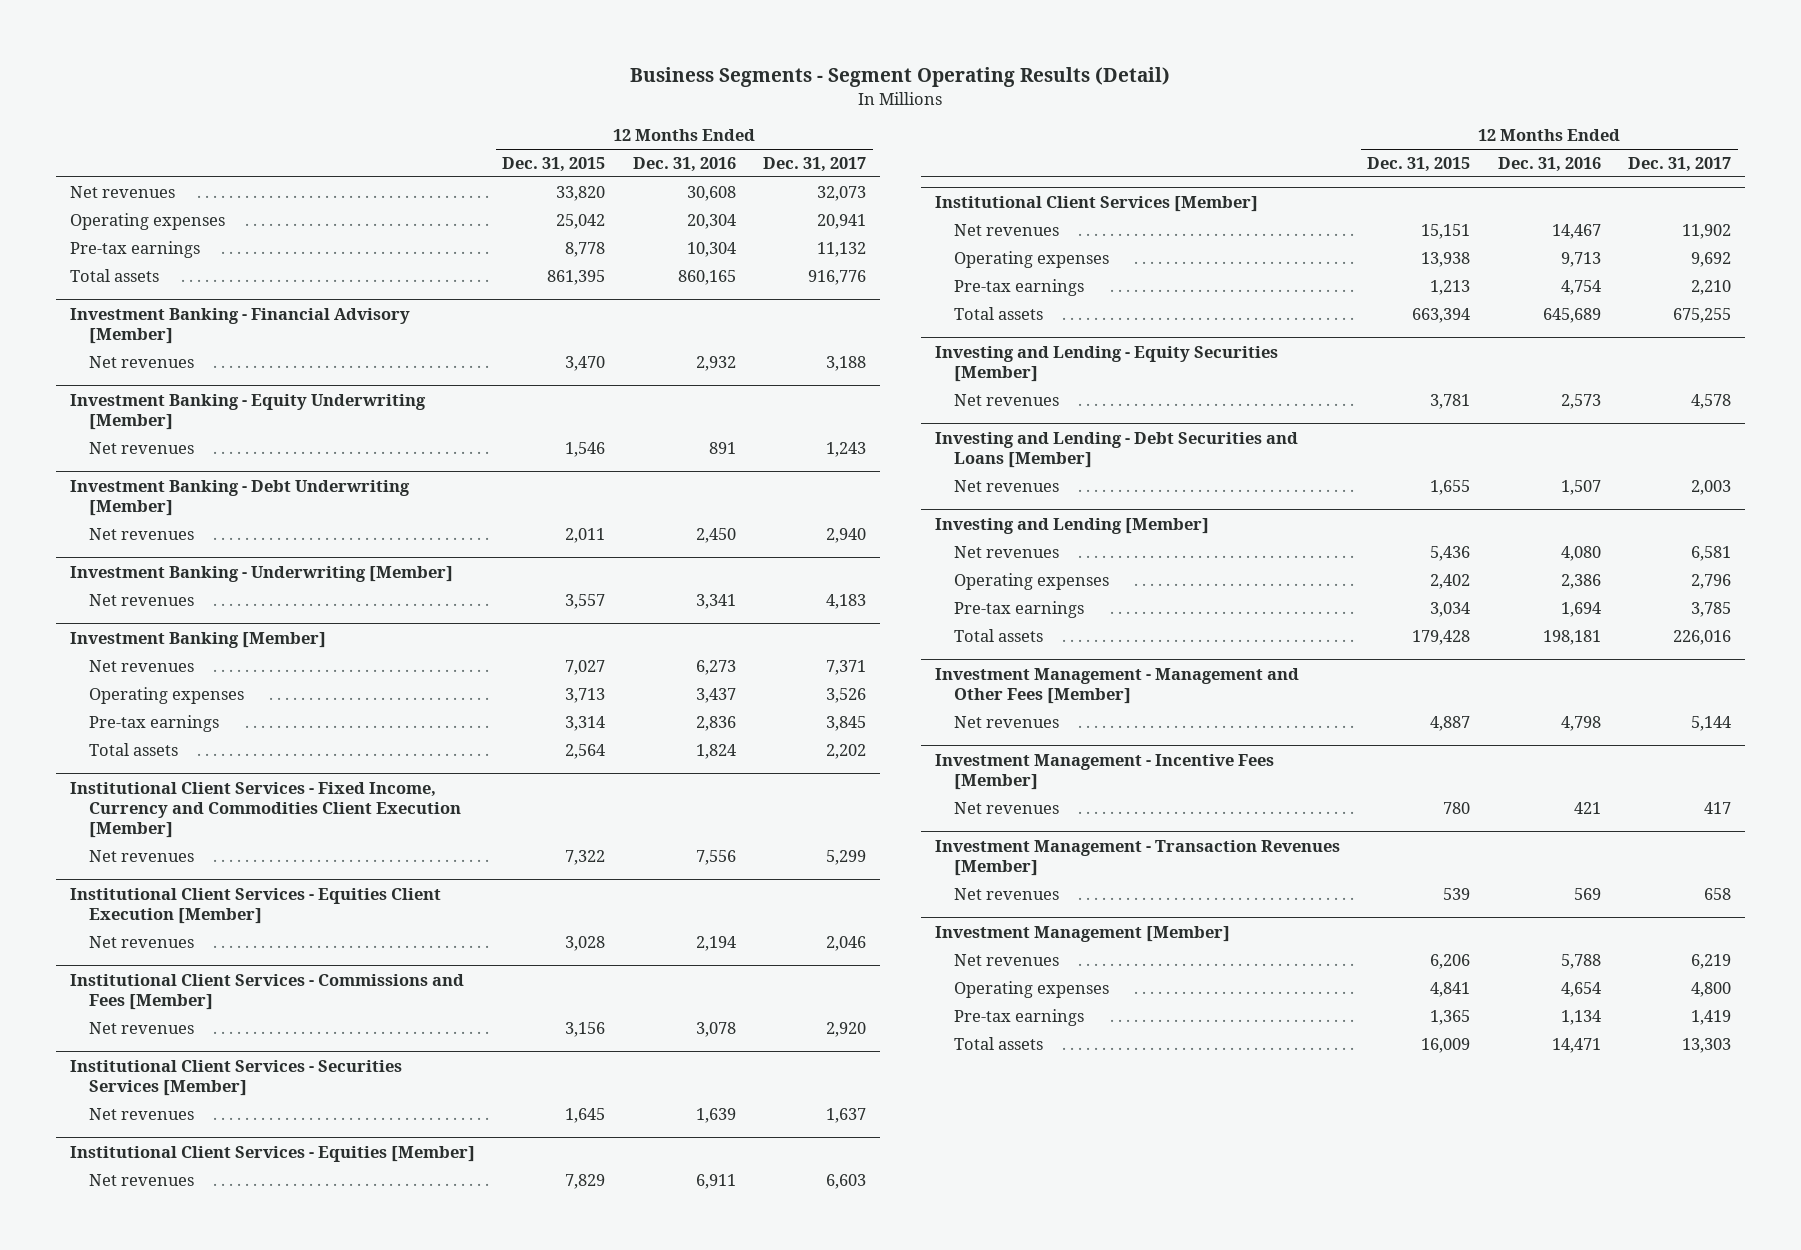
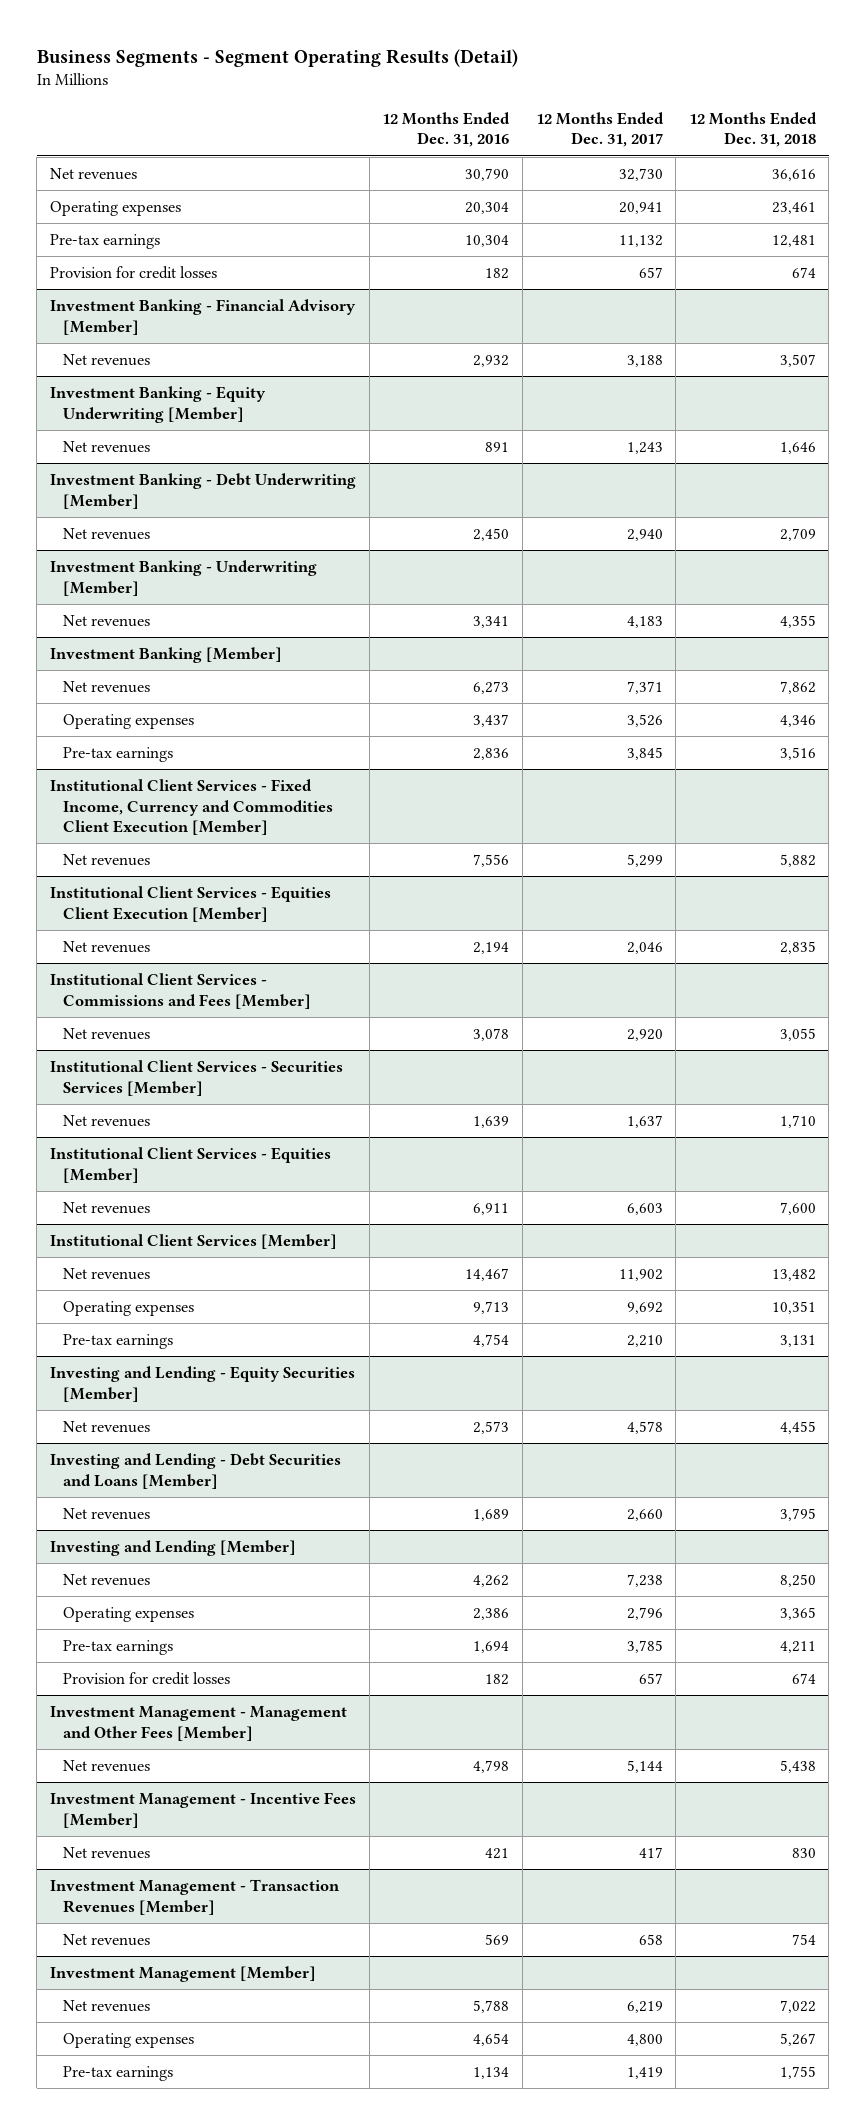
[502,157,606,173] Dec. 31, 2015 -> none
none -> [688,111,817,148] 12 Months Ended Dec. 31, 2018
[686,185,736,201] 30,608 -> [465,167,510,181] 30,790
[816,185,866,201] 32,073 -> [618,167,663,181] 32,730
[70,268,160,282] Total assets -> none
none -> [49,265,217,279] Provision for credit losses
[89,742,179,756] Total assets -> none
[954,306,1044,320] Total assets -> none
[1560,479,1601,495] 1,507 -> [473,1508,510,1521] 1,689
[1690,479,1731,495] 2,003 -> [626,1508,663,1521] 2,660
[1560,545,1601,561] 4,080 -> [473,1574,510,1587] 4,262
[1690,545,1731,561] 6,581 -> [626,1573,663,1587] 7,238
[954,628,1044,642] Total assets -> none
none -> [62,1671,230,1685] Provision for credit losses
[954,1036,1044,1050] Total assets -> none

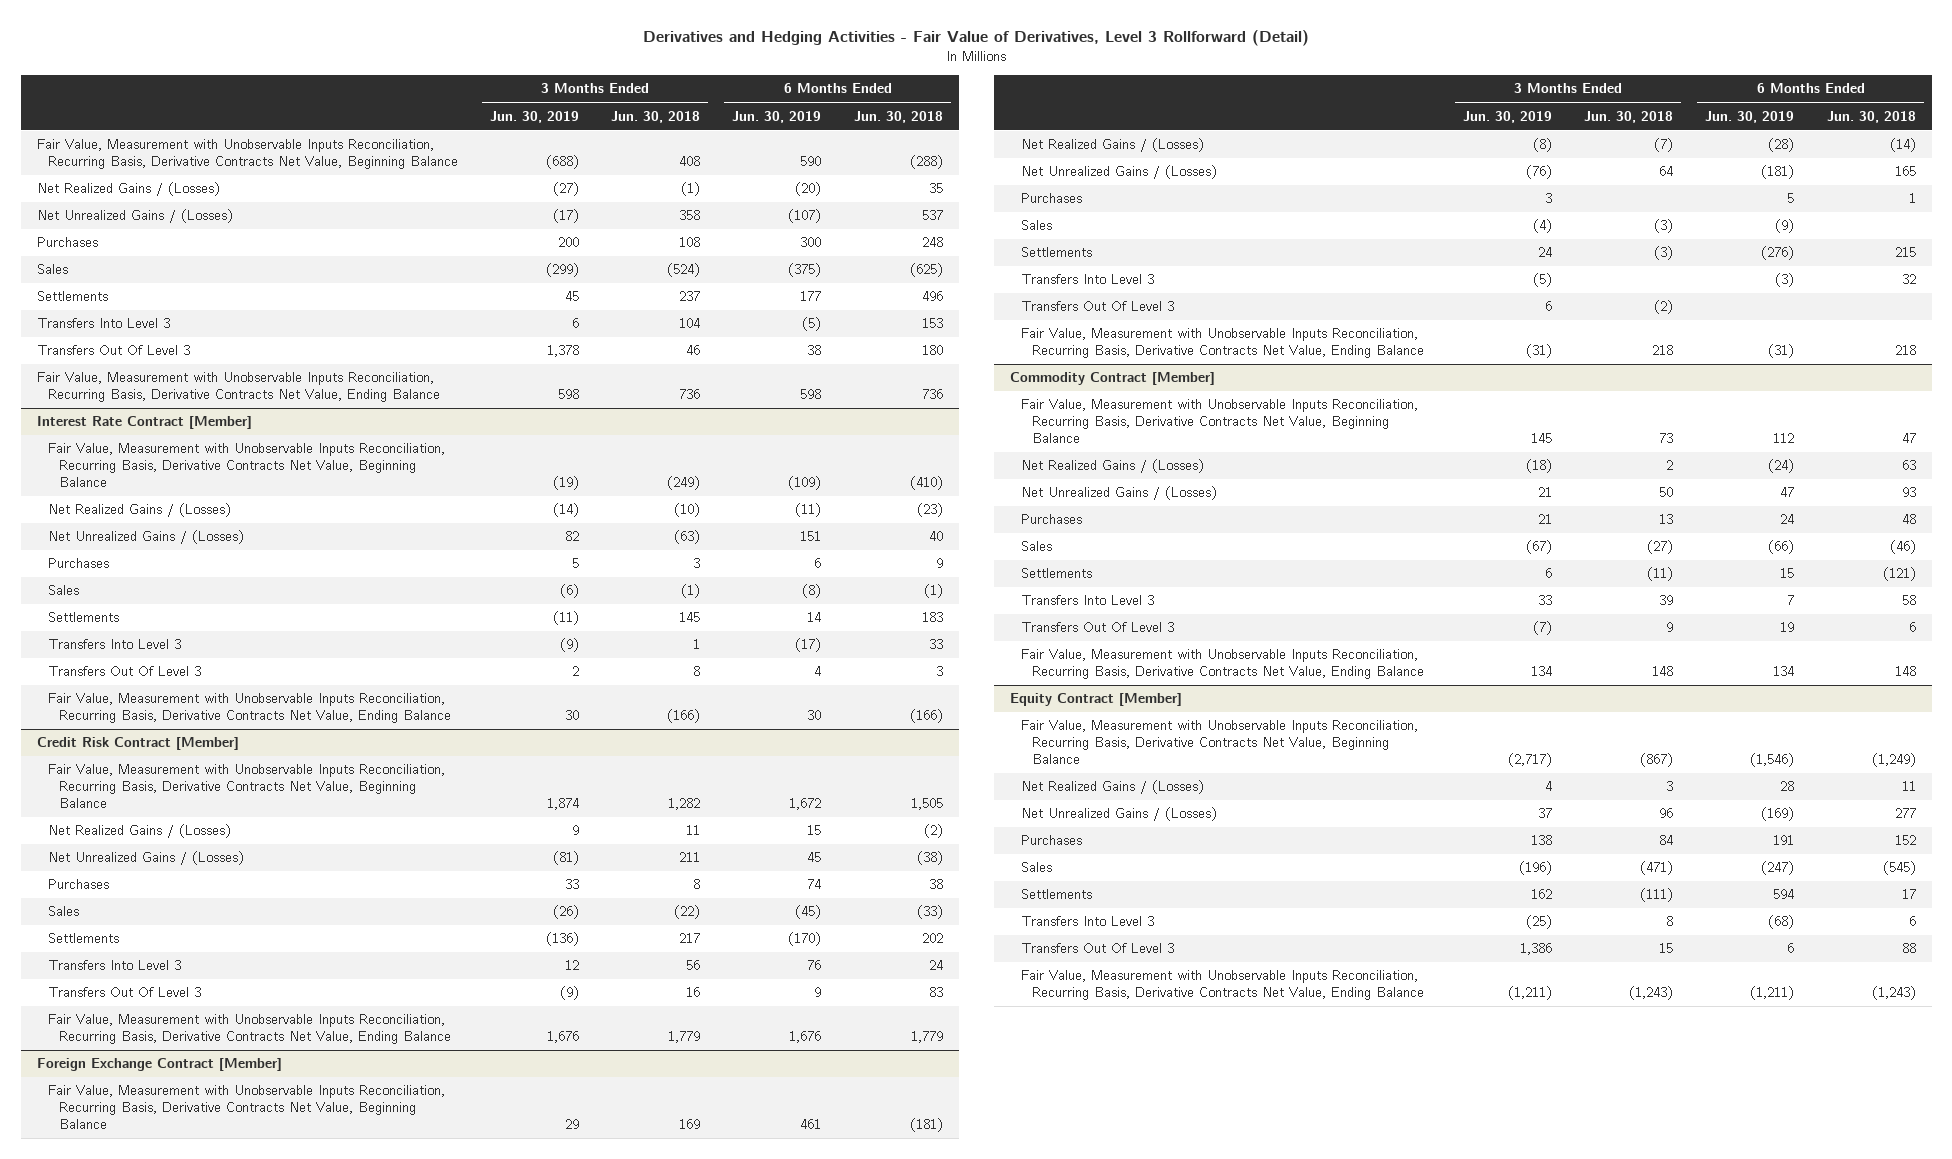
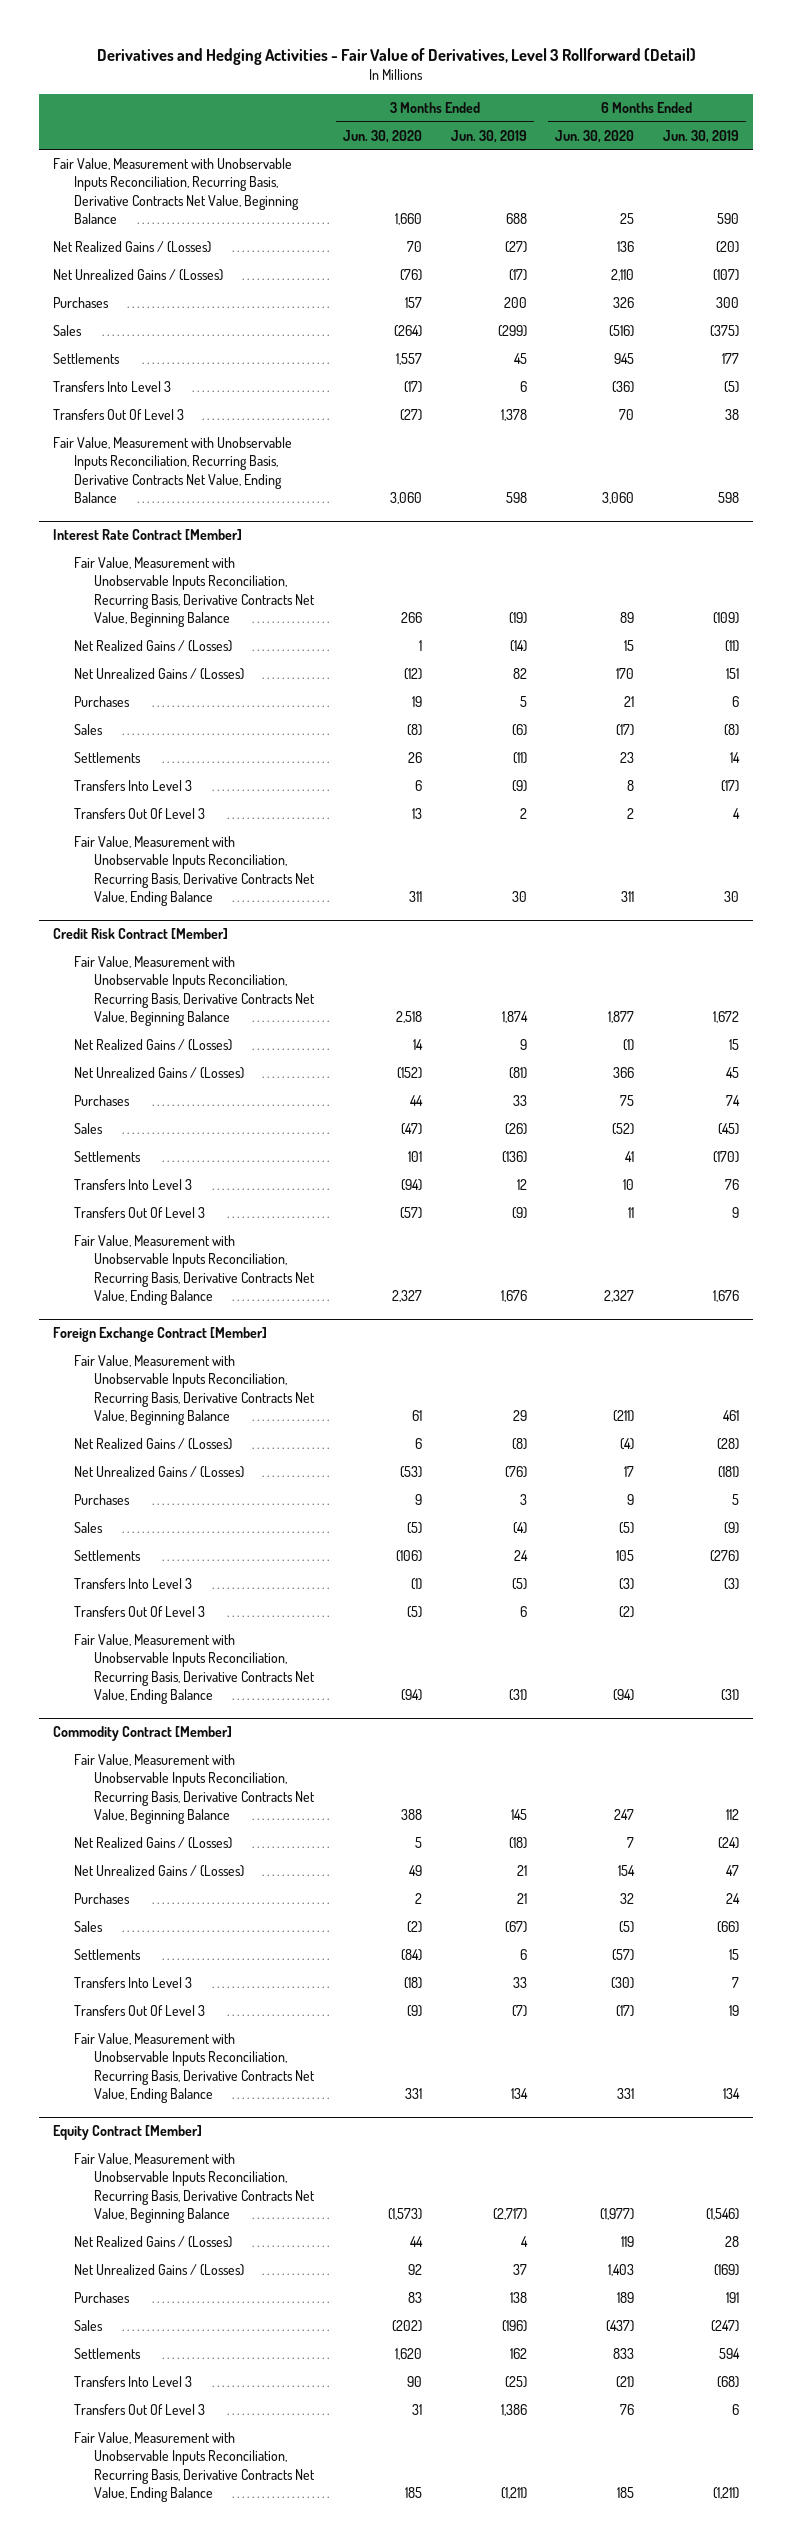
[611,110,701,123] Jun. 30, 2018 -> none
[853,110,943,123] Jun. 30, 2018 -> none
none -> [342,129,422,143] Jun. 30, 2020
none -> [555,129,635,143] Jun. 30, 2020
[546,155,580,170] (688) -> [505,213,527,225] 688

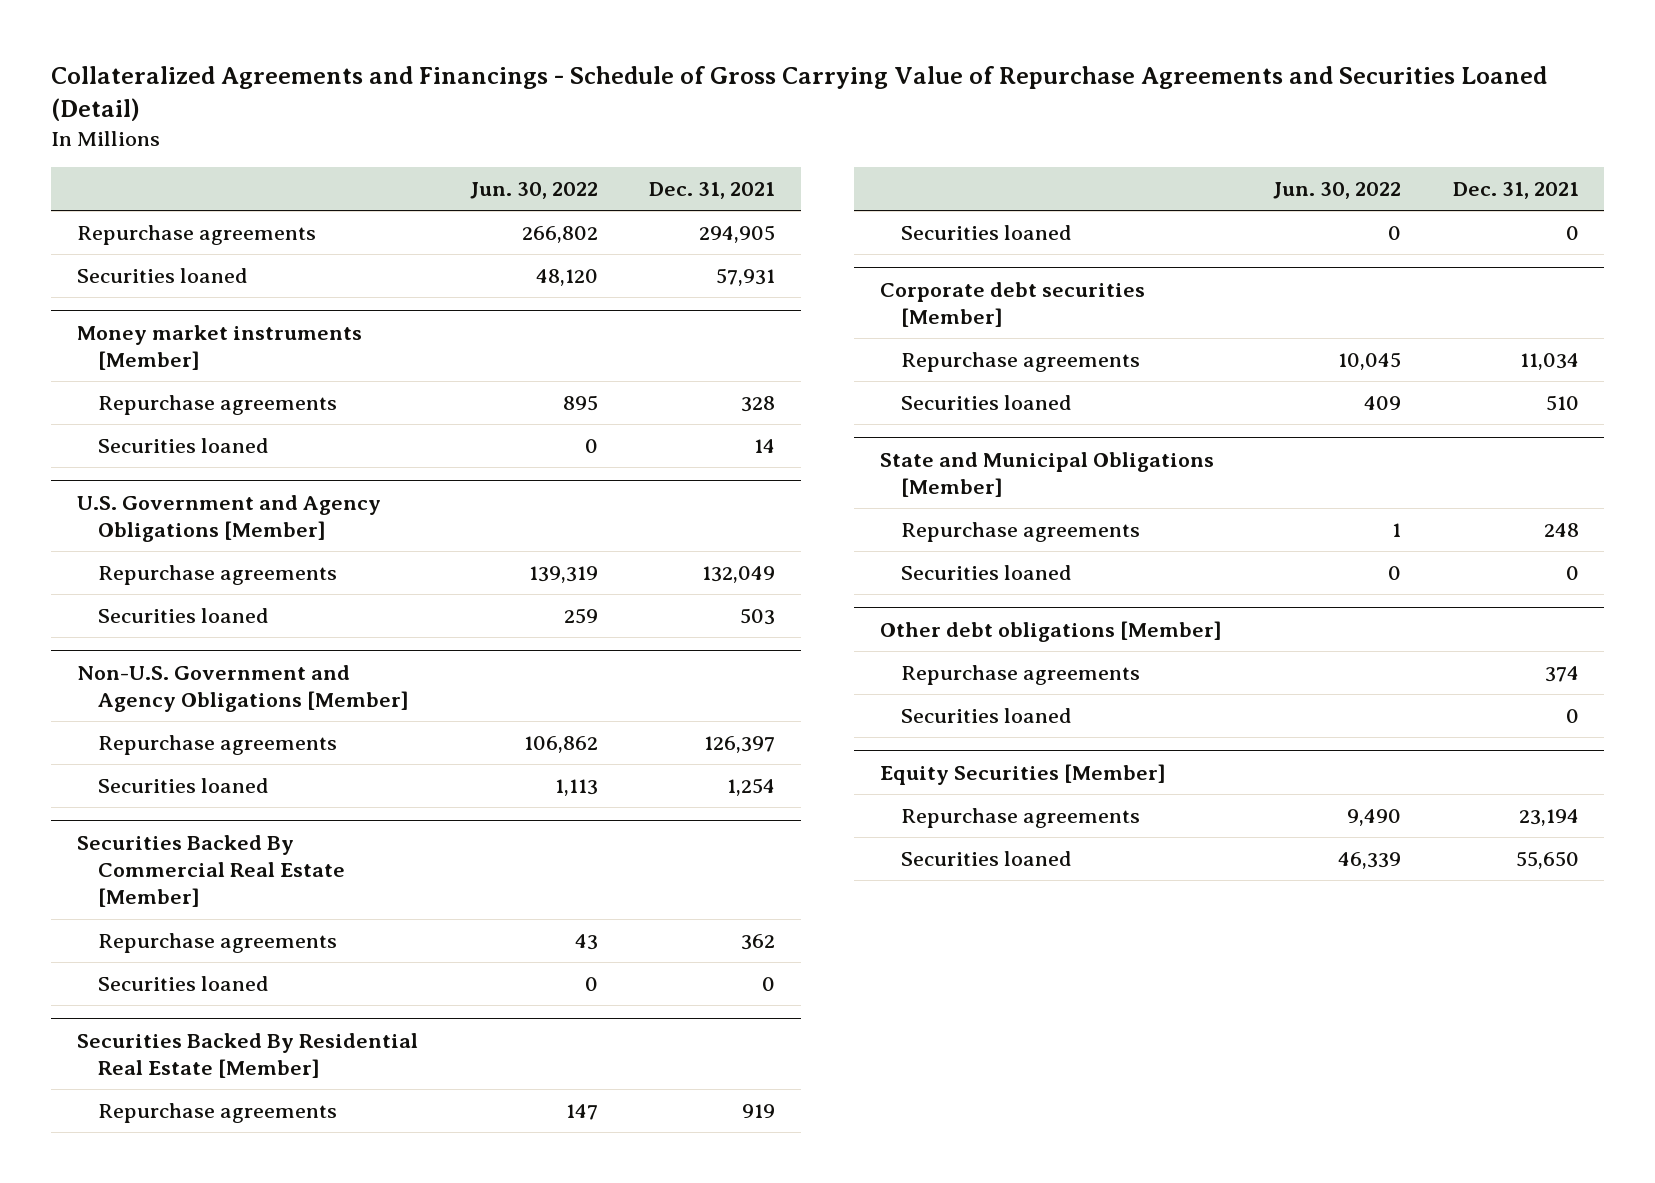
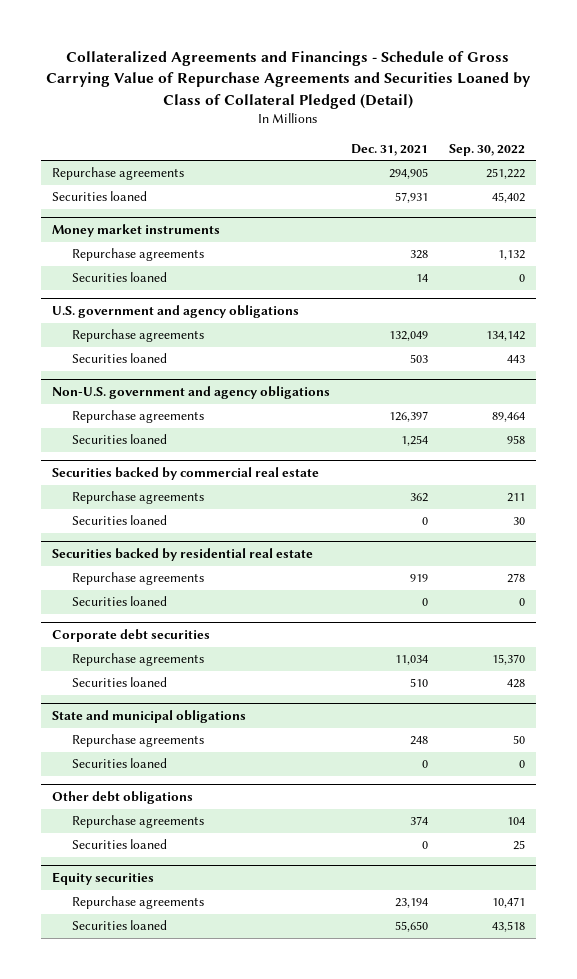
[50,65,1547,121] Collateralized Agreements and Financings - Schedule of Gross Carrying Value of Repurchase Agreements and Securities Loaned (Detail) -> [46,51,532,109] Collateralized Agreements and Financings - Schedule of Gross Carrying Value of Repurchase Agreements and Securities Loaned by Class of Collateral Pledged (Detail)
[469,181,598,199] Jun. 30, 2022 -> none
none -> [449,144,526,157] Sep. 30, 2022
[76,324,362,371] Money market instruments [Member] -> [51,224,220,238] Money market instruments
[76,494,381,543] U.S. Government and Agency Obligations [Member] -> [51,305,299,319] U.S. government and agency obligations
[76,664,409,713] Non-U.S. Government and Agency Obligations [Member] -> [51,386,330,400] Non-U.S. government and agency obligations
[76,834,345,908] Securities Backed By Commercial Real Estate [Member] -> [51,467,319,481] Securities backed by commercial real estate
[76,1032,418,1079] Securities Backed By Residential Real Estate [Member] -> [51,548,313,562] Securities backed by residential real estate
[879,281,1145,328] Corporate debt securities [Member] -> [51,629,210,643] Corporate debt securities
[879,451,1214,498] State and Municipal Obligations [Member] -> [51,710,246,724] State and municipal obligations
[879,620,1222,642] Other debt obligations [Member] -> [51,791,193,805] Other debt obligations
[879,763,1166,785] Equity Securities [Member] -> [51,872,154,886] Equity securities

